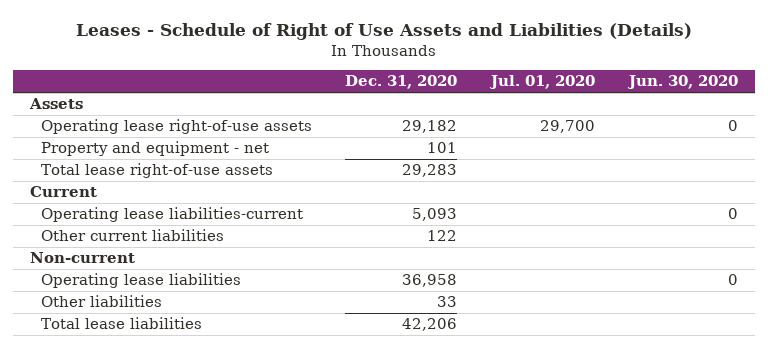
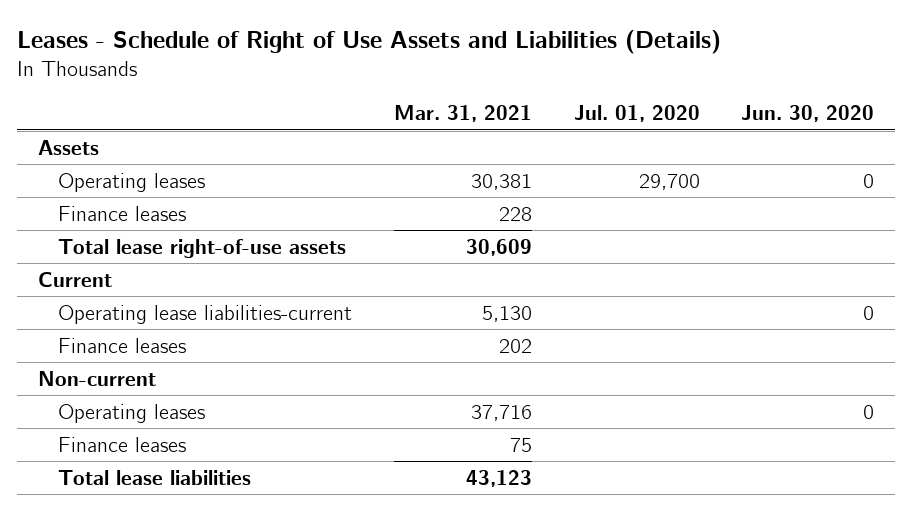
[345,75,458,90] Dec. 31, 2020 -> none
none -> [393,105,532,123] Mar. 31, 2021
[40,119,312,135] Operating lease right-of-use assets -> [57,172,205,192] Operating leases
[40,141,269,157] Property and equipment - net -> [57,205,186,221] Finance leases
[40,229,224,242] Other current liabilities -> [57,337,186,353] Finance leases
[40,273,241,289] Operating lease liabilities -> [57,403,205,423] Operating leases
[40,295,162,308] Other liabilities -> [57,436,186,452] Finance leases

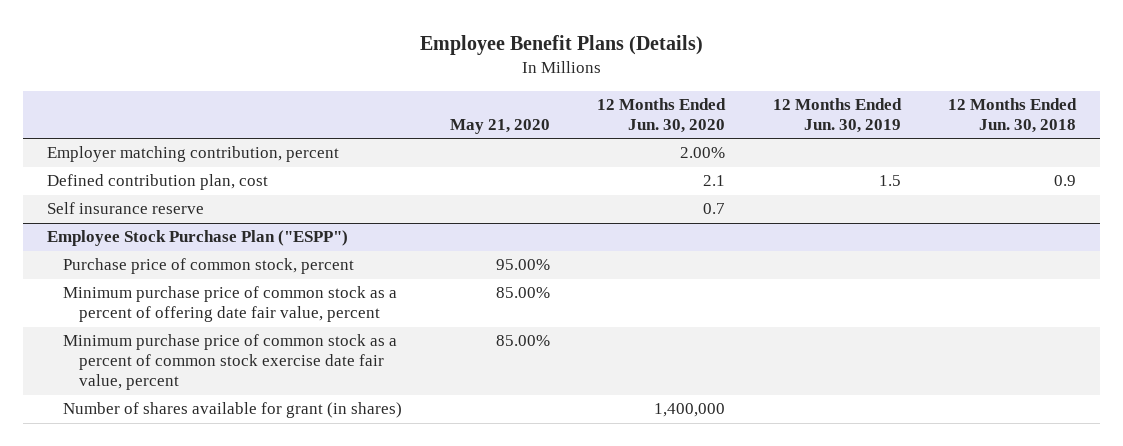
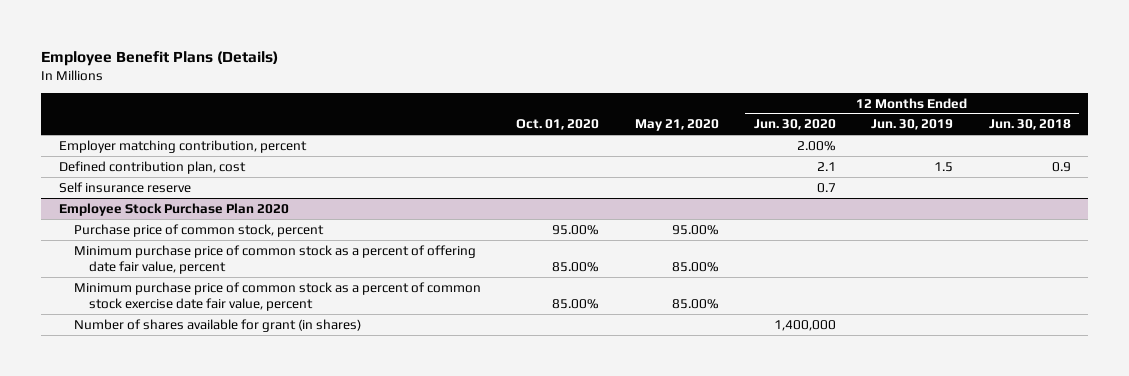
none -> [516,119,600,131] Oct. 01, 2020
[47,230,349,247] Employee Stock Purchase Plan ("ESPP") -> [58,202,289,216] Employee Stock Purchase Plan 2020

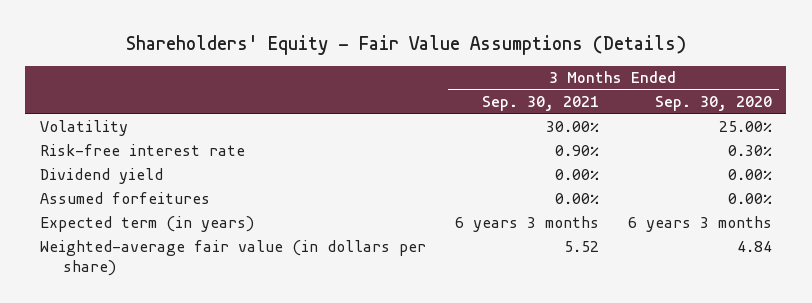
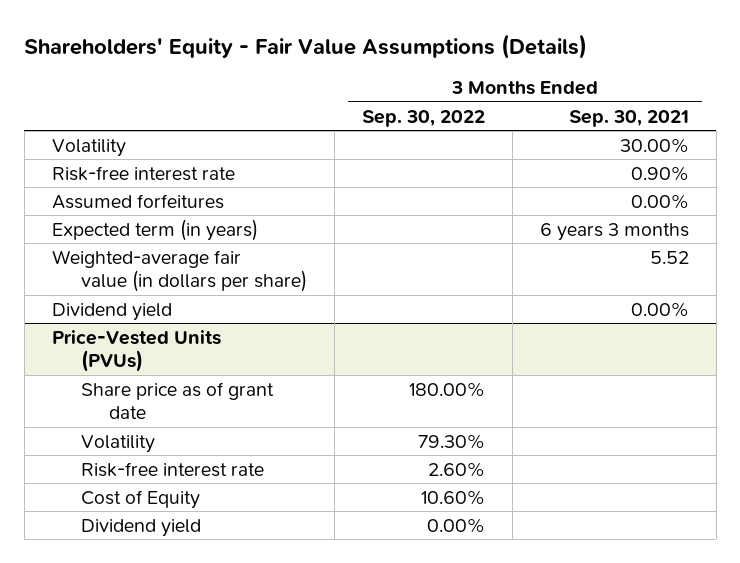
[654,96,772,112] Sep. 30, 2020 -> none
none -> [361,109,485,127] Sep. 30, 2022
[39,168,163,185] Dividend yield -> [51,302,172,321] Dividend yield
none -> [51,329,221,372] Price-Vested Units (PVUs)
none -> [80,381,274,419] Share price as of grant date
none -> [80,434,155,453] Volatility
none -> [80,461,264,477] Risk-free interest rate
none -> [80,489,200,509] Cost of Equity
none -> [80,518,201,537] Dividend yield

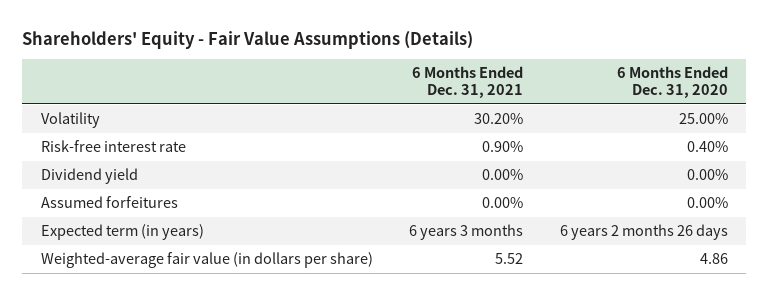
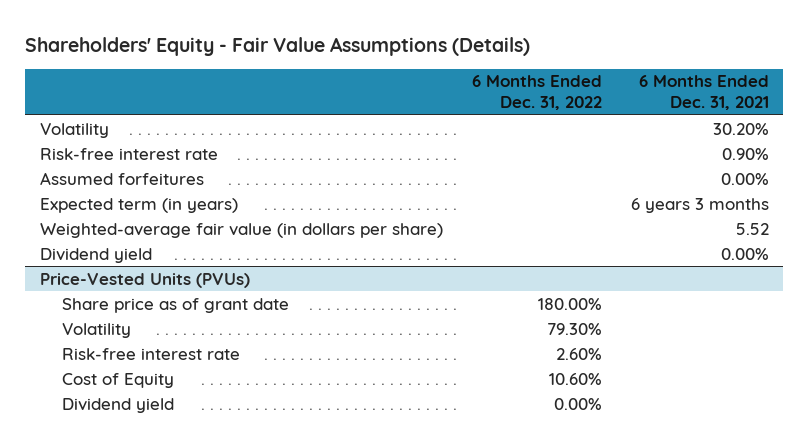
[616,66,728,99] 6 Months Ended Dec. 31, 2020 -> none
none -> [471,75,602,111] 6 Months Ended Dec. 31, 2022
[40,168,138,185] Dividend yield -> [39,247,152,263] Dividend yield
none -> [39,272,250,288] Price-Vested Units (PVUs)
none -> [61,297,289,313] Share price as of grant date
none -> [61,322,131,338] Volatility
none -> [61,347,240,360] Risk-free interest rate
none -> [61,372,174,388] Cost of Equity
none -> [61,397,174,413] Dividend yield

